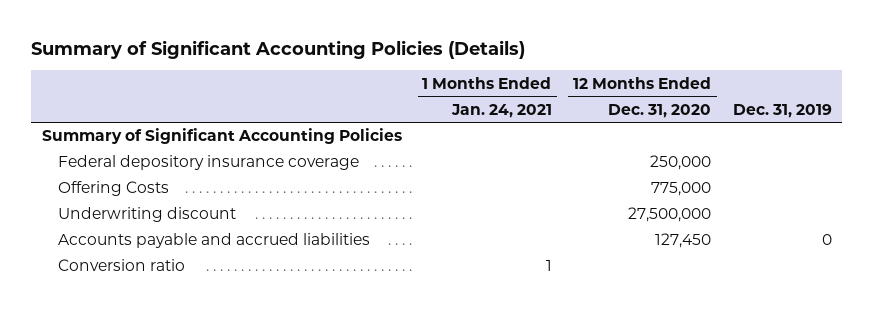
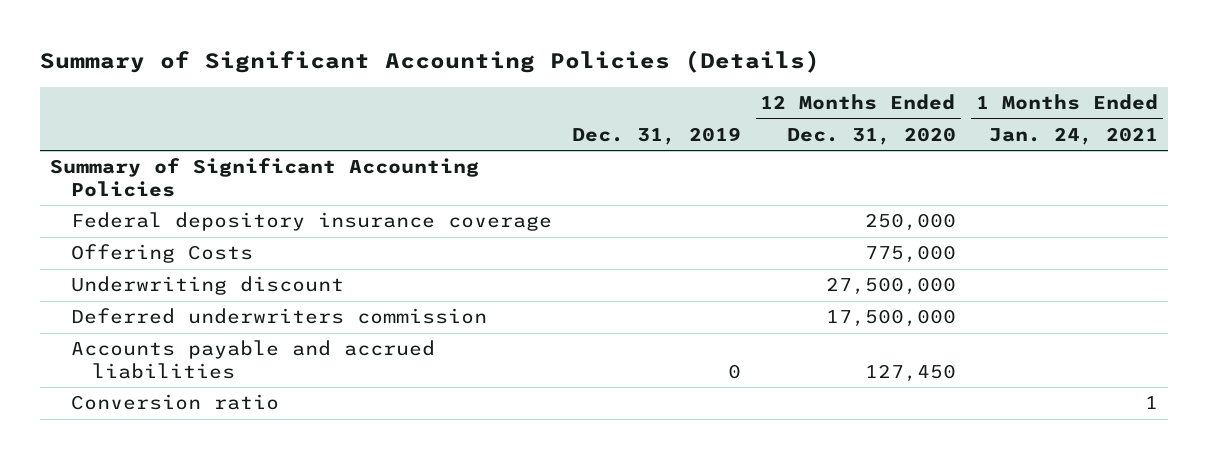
none -> [70,308,487,325] Deferred underwriters commission

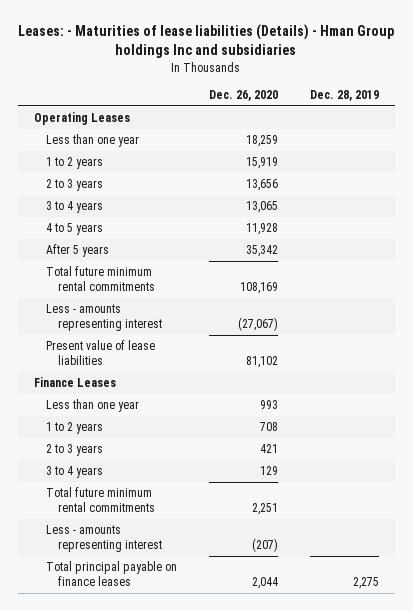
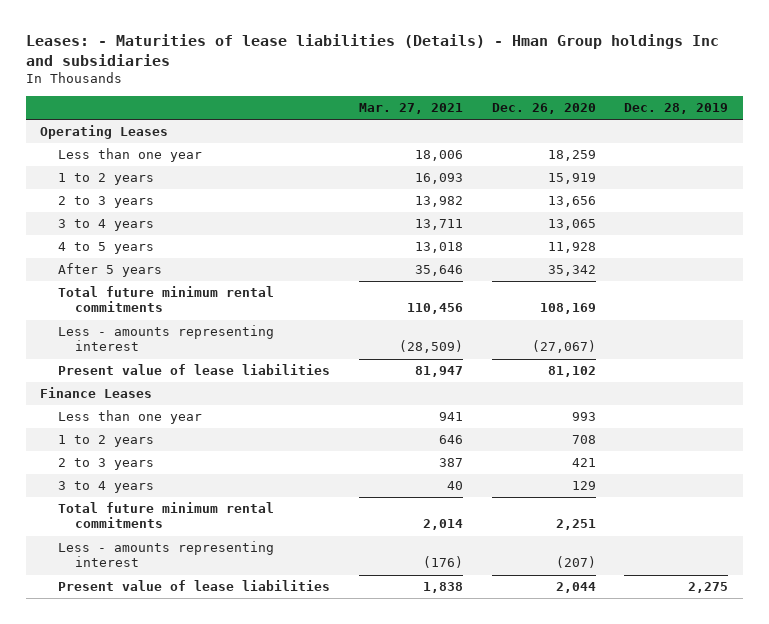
none -> [358,103,463,115] Mar. 27, 2021
[45,561,177,587] Total principal payable on finance leases -> [57,580,330,592] Present value of lease liabilities

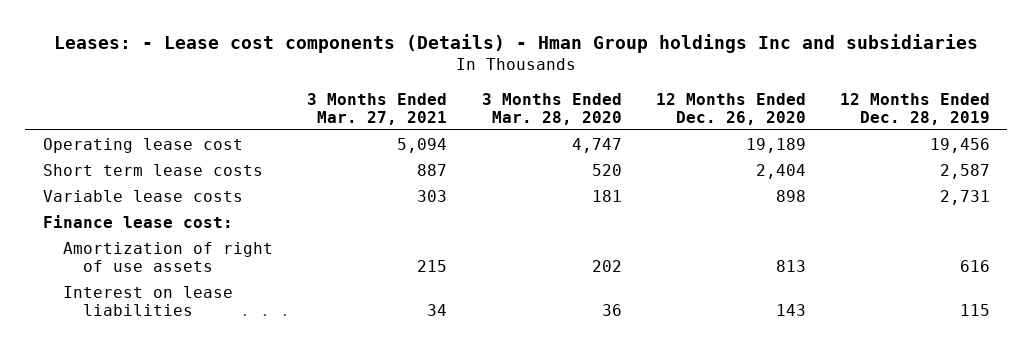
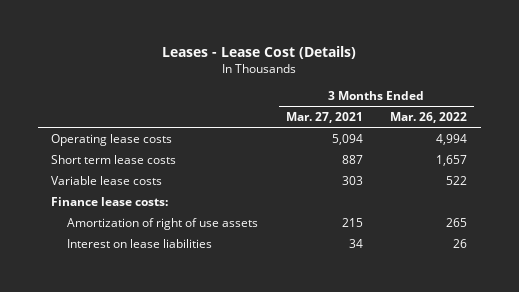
[54,34,979,54] Leases: - Lease cost components (Details) - Hman Group holdings Inc and subsidiaries -> [162,45,357,59] Leases - Lease Cost (Details)
[481,92,622,125] 3 Months Ended Mar. 28, 2020 -> none
[655,92,806,125] 12 Months Ended Dec. 26, 2020 -> none
[840,92,991,125] 12 Months Ended Dec. 28, 2019 -> none
none -> [390,112,468,124] Mar. 26, 2022
[42,137,243,153] Operating lease cost -> [51,133,173,146] Operating lease costs
[42,214,233,228] Finance lease cost: -> [51,196,169,206] Finance lease costs:

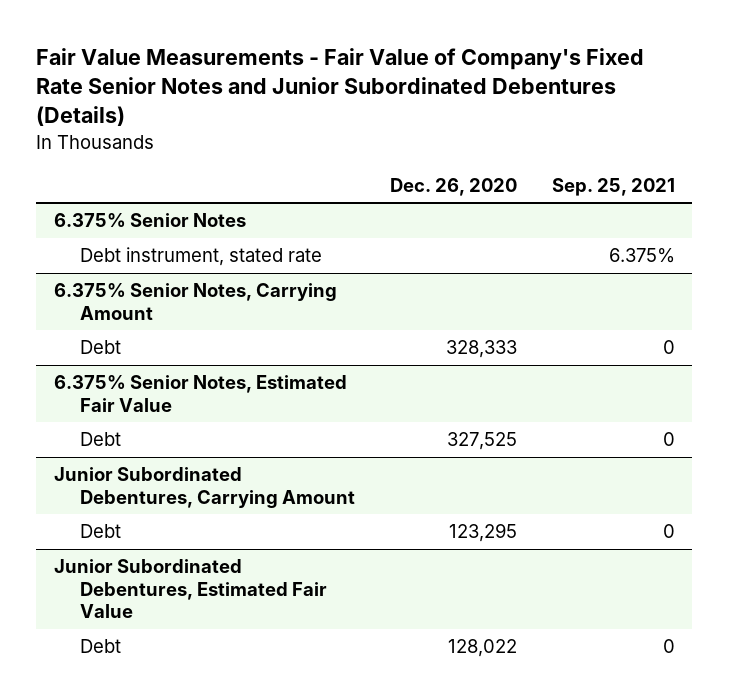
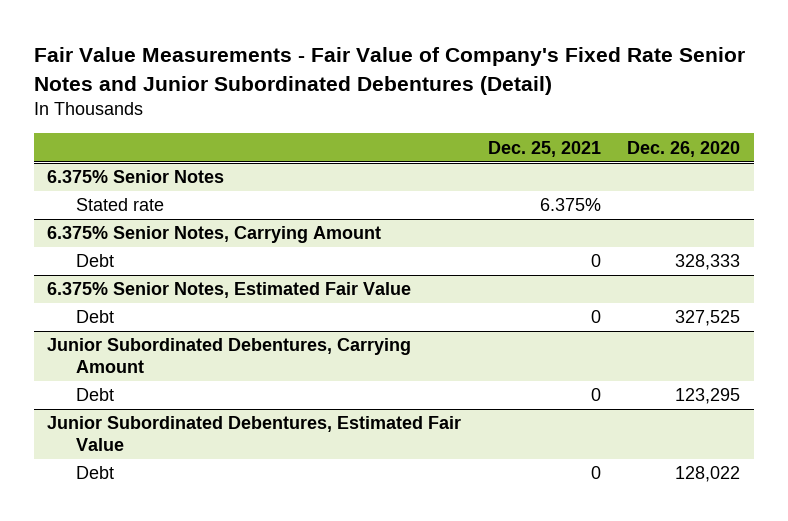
[36,48,645,127] Fair Value Measurements - Fair Value of Company's Fixed Rate Senior Notes and Junior Subordinated Debentures (Details) -> [34,47,746,95] Fair Value Measurements - Fair Value of Company's Fixed Rate Senior Notes and Junior Subordinated Debentures (Detail)
[551,177,675,196] Sep. 25, 2021 -> none
none -> [487,140,601,157] Dec. 25, 2021
[80,247,323,267] Debt instrument, stated rate -> [76,198,165,212] Stated rate

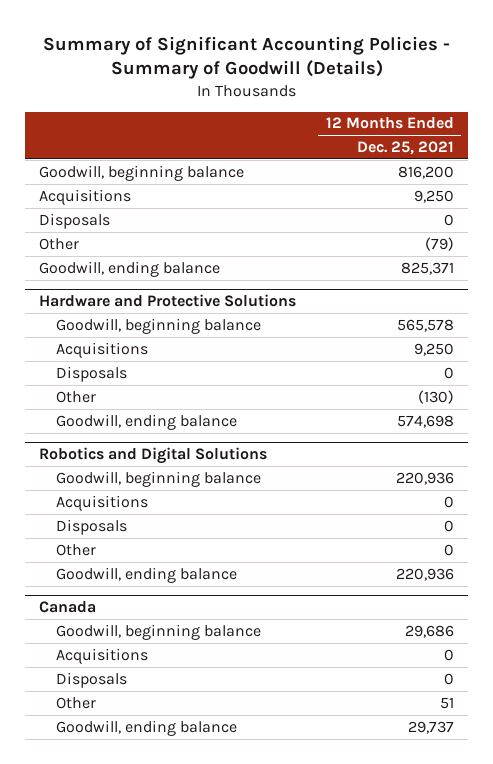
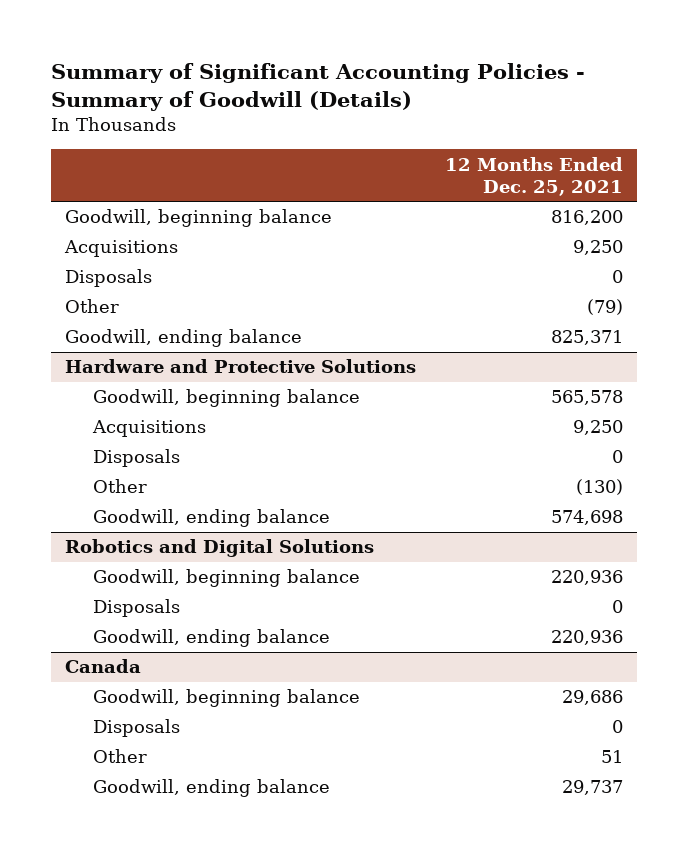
[56,494,149,511] Acquisitions -> none
[56,543,97,556] Other -> none
[56,647,149,664] Acquisitions -> none

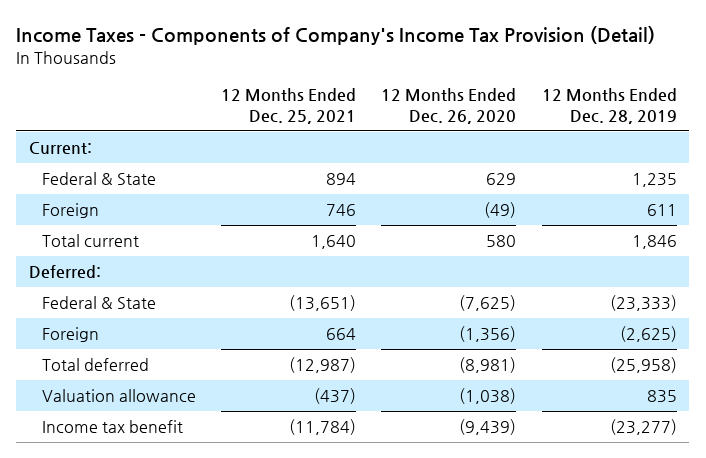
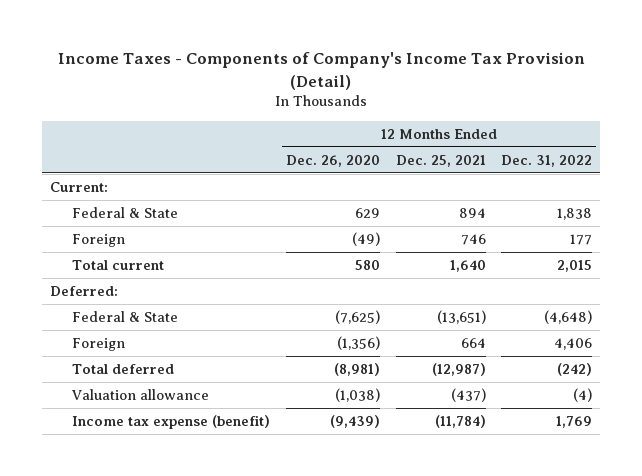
[541,88,677,124] 12 Months Ended Dec. 28, 2019 -> none
none -> [501,154,593,167] Dec. 31, 2022
[41,420,183,434] Income tax benefit -> [72,414,271,429] Income tax expense (benefit)

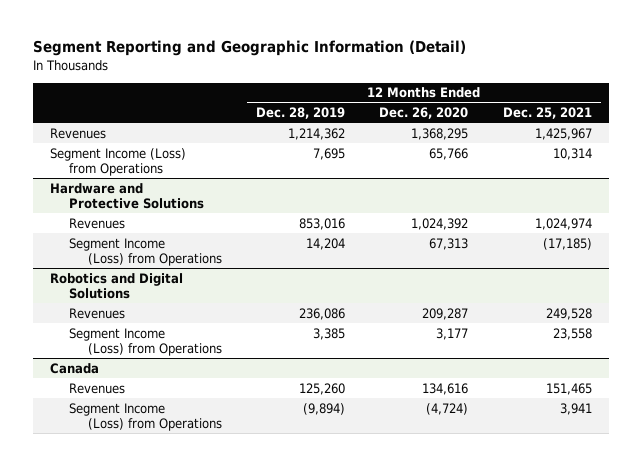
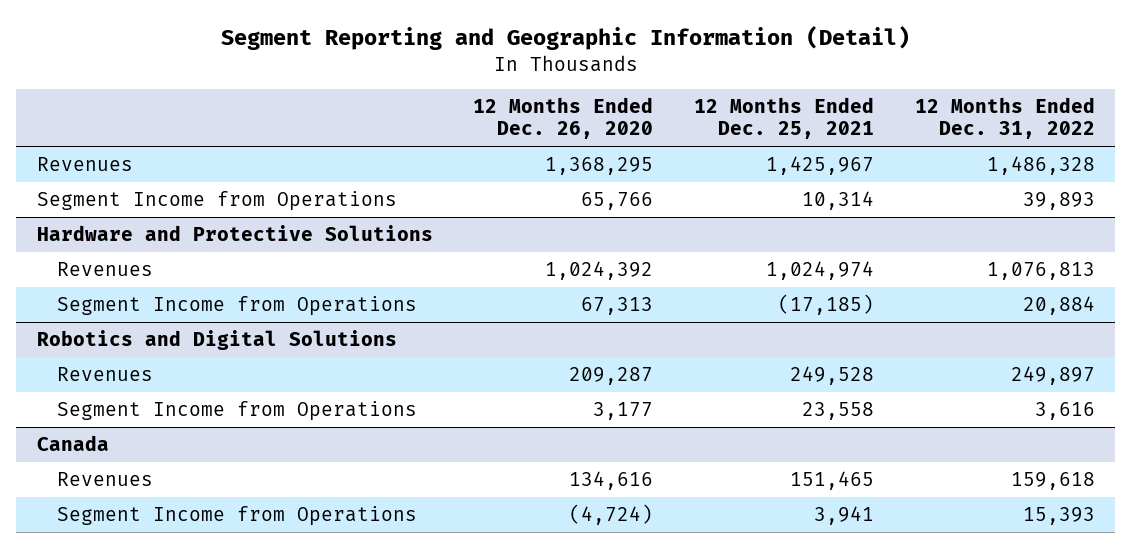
[256,107,346,120] Dec. 28, 2019 -> none
none -> [914,97,1095,140] 12 Months Ended Dec. 31, 2022
[49,147,186,177] Segment Income (Loss) from Operations -> [36,190,397,211] Segment Income from Operations
[68,237,222,267] Segment Income (Loss) from Operations -> [57,295,418,316] Segment Income from Operations
[68,327,222,357] Segment Income (Loss) from Operations -> [57,400,418,421] Segment Income from Operations
[68,402,222,432] Segment Income (Loss) from Operations -> [57,505,418,526] Segment Income from Operations

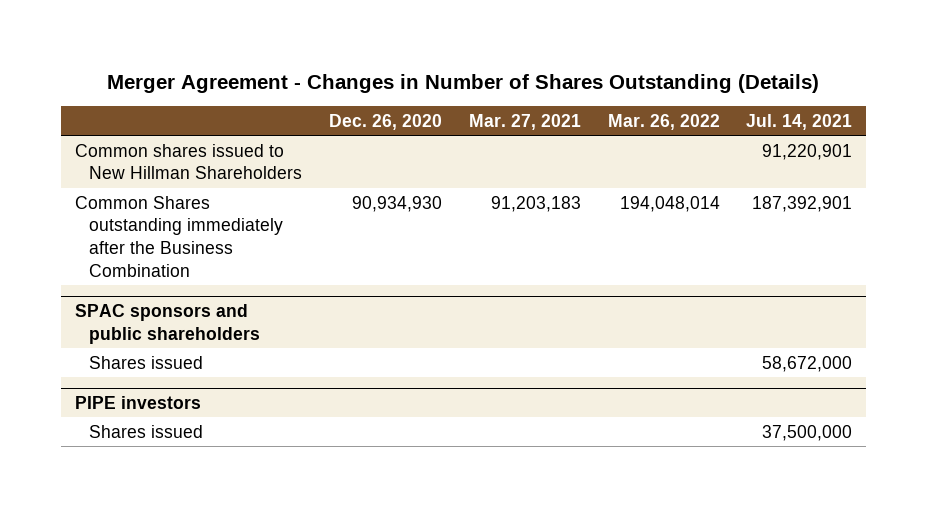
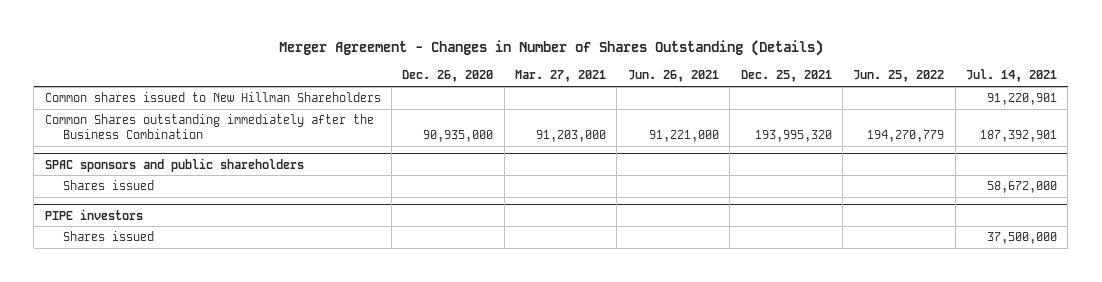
[607,113,720,130] Mar. 26, 2022 -> none
none -> [627,70,719,83] Jun. 26, 2021
none -> [740,70,832,83] Dec. 25, 2021
none -> [853,70,945,83] Jun. 25, 2022
[352,195,443,212] 90,934,930 -> [423,129,494,142] 90,935,000
[490,195,581,212] 91,203,183 -> [536,129,607,142] 91,203,000

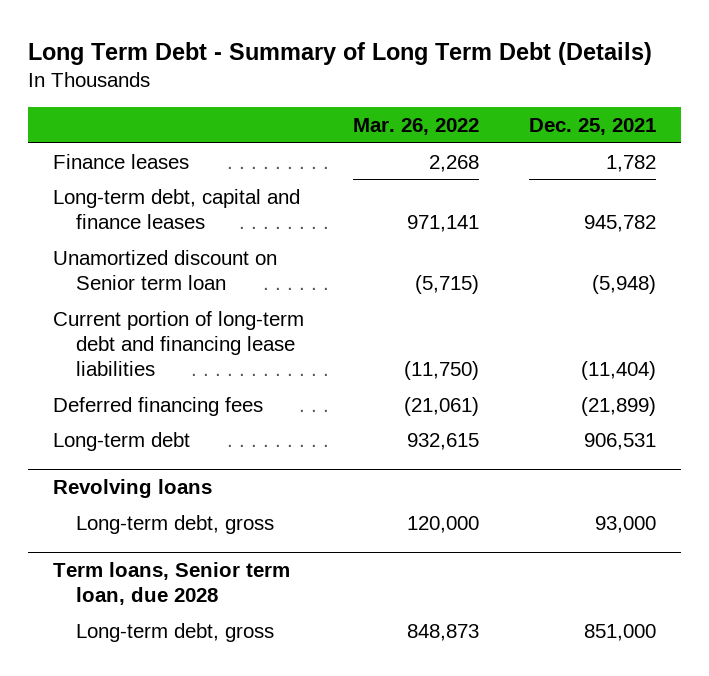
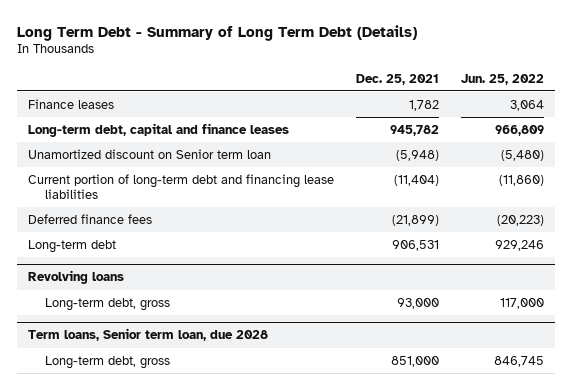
[353,118,480,136] Mar. 26, 2022 -> none
none -> [461,73,545,85] Jun. 25, 2022
[52,396,263,416] Deferred financing fees -> [28,213,153,224] Deferred finance fees

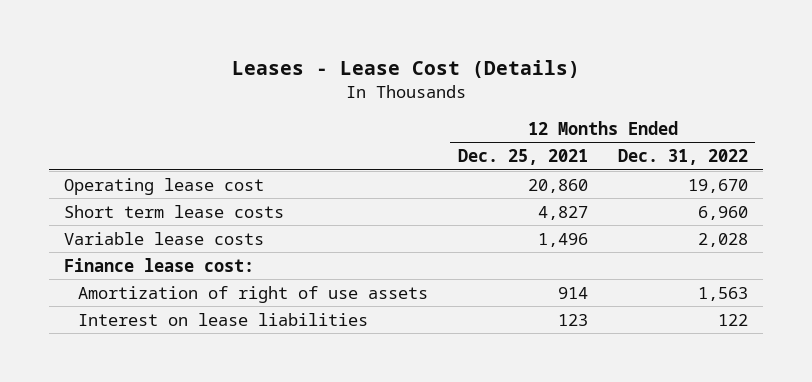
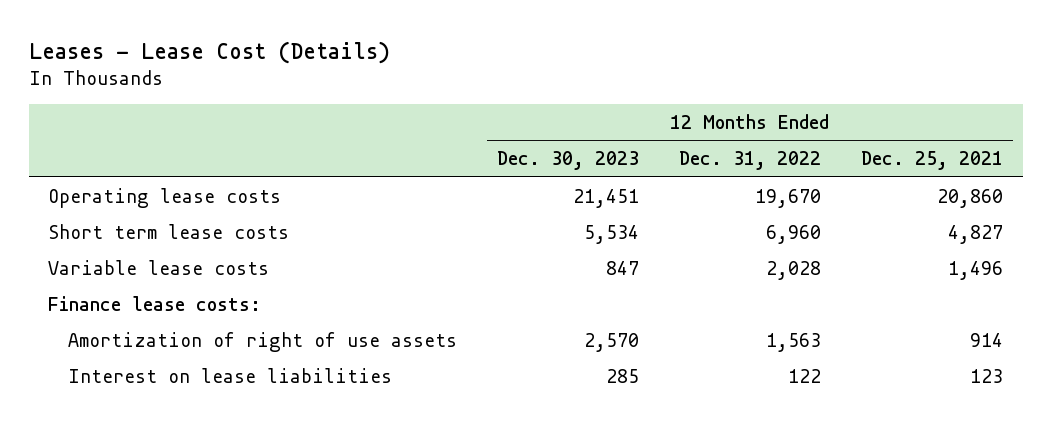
none -> [496,151,639,171] Dec. 30, 2023
[64,177,265,195] Operating lease cost -> [48,187,282,208] Operating lease costs
[64,257,255,272] Finance lease cost: -> [48,295,262,311] Finance lease costs:

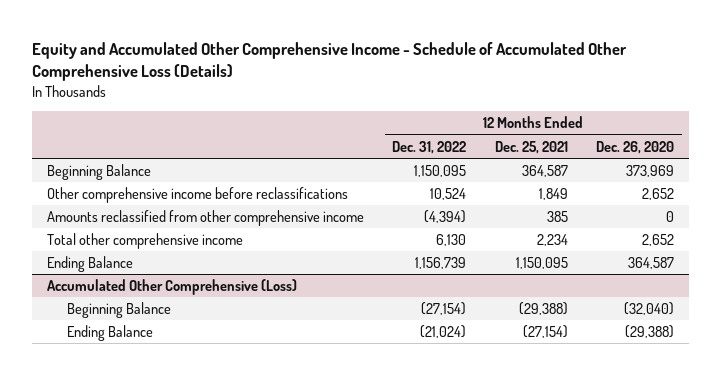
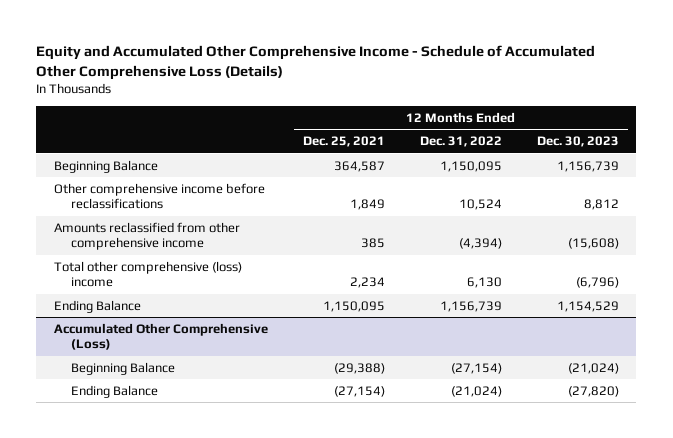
[596,140,675,154] Dec. 26, 2020 -> none
none -> [536,136,619,148] Dec. 30, 2023
[46,232,243,249] Total other comprehensive income -> [53,260,242,288] Total other comprehensive (loss) income

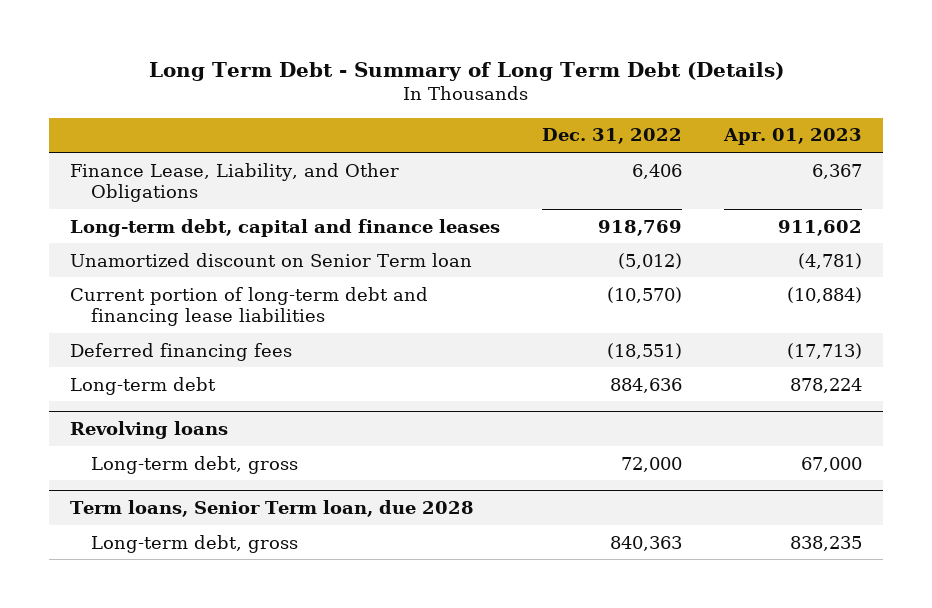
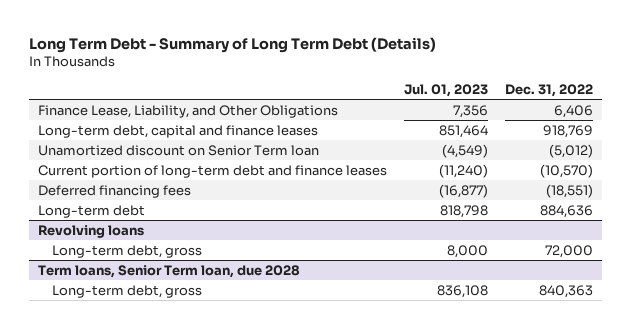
[722,128,862,146] Apr. 01, 2023 -> none
none -> [403,83,488,97] Jul. 01, 2023
[70,286,429,326] Current portion of long-term debt and financing lease liabilities -> [37,164,387,178] Current portion of long-term debt and finance leases

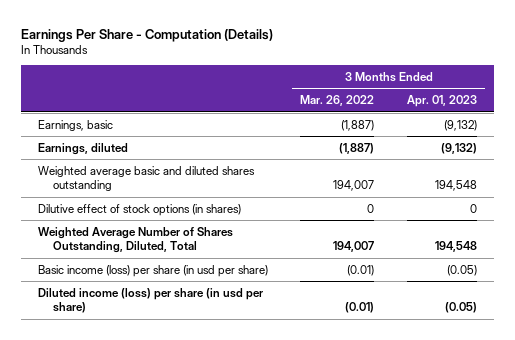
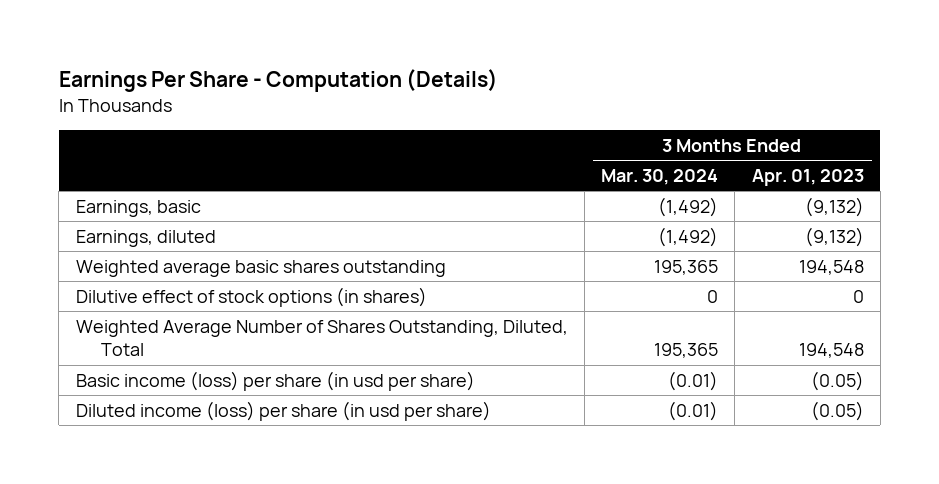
[300,95,375,107] Mar. 26, 2022 -> none
none -> [601,168,719,185] Mar. 30, 2024
[37,165,255,192] Weighted average basic and diluted shares outstanding -> [75,259,446,277] Weighted average basic shares outstanding

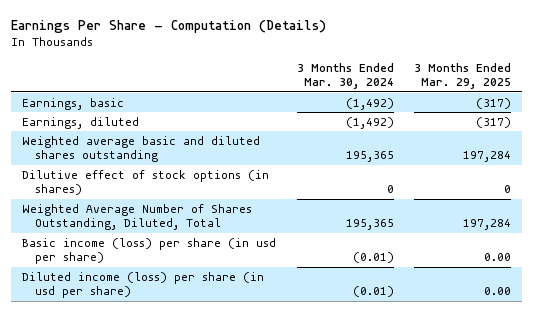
[751,168,864,186] Apr. 01, 2023 -> none
none -> [414,62,512,90] 3 Months Ended Mar. 29, 2025
[75,259,446,277] Weighted average basic shares outstanding -> [21,135,260,163] Weighted average basic and diluted shares outstanding

